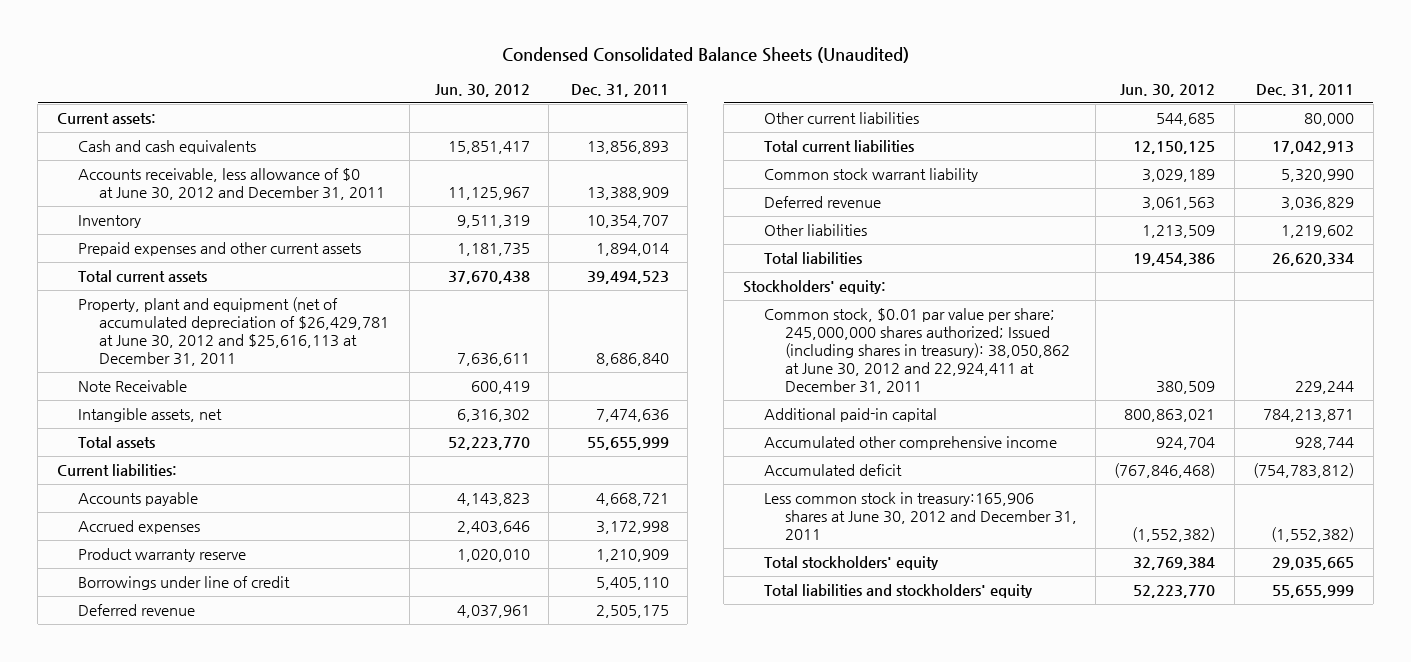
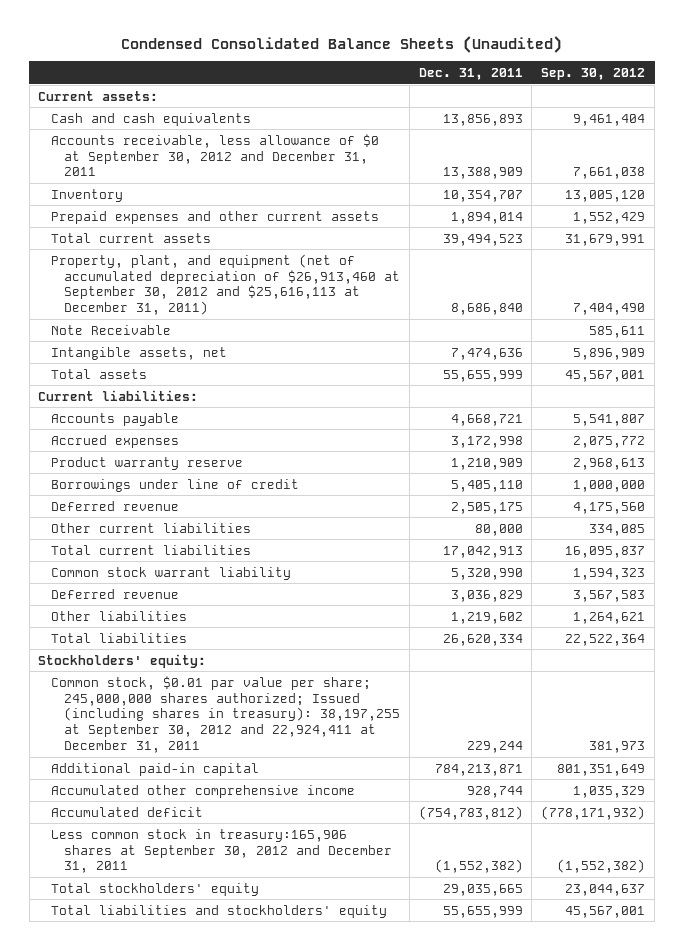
[434,84,530,98] Jun. 30, 2012 -> none
none -> [541,67,646,80] Sep. 30, 2012
[77,168,385,201] Accounts receivable, less allowance of $0 at June 30, 2012 and December 31, 2011 -> [51,133,380,177] Accounts receivable, less allowance of $0 at September 30, 2012 and December 31, 2011
[77,297,389,367] Property, plant and equipment (net of accumulated depreciation of $26,429,781 at June 30, 2012 and $25,616,113 at December 31, 2011 -> [51,253,400,316] Property, plant, and equipment (net of accumulated depreciation of $26,913,460 at September 30, 2012 and $25,616,113 at December 31, 2011)
[763,308,1070,395] Common stock, $0.01 par value per share; 245,000,000 shares authorized; Issued (including shares in treasury): 38,050,862 at June 30, 2012 and 22,924,411 at December 31, 2011 -> [51,675,400,754] Common stock, $0.01 par value per share; 245,000,000 shares authorized; Issued (including shares in treasury): 38,197,255 at September 30, 2012 and 22,924,411 at December 31, 2011
[763,492,1077,541] Less common stock in treasury:165,906 shares at June 30, 2012 and December 31, 2011 -> [51,828,392,874] Less common stock in treasury:165,906 shares at September 30, 2012 and December 31, 2011

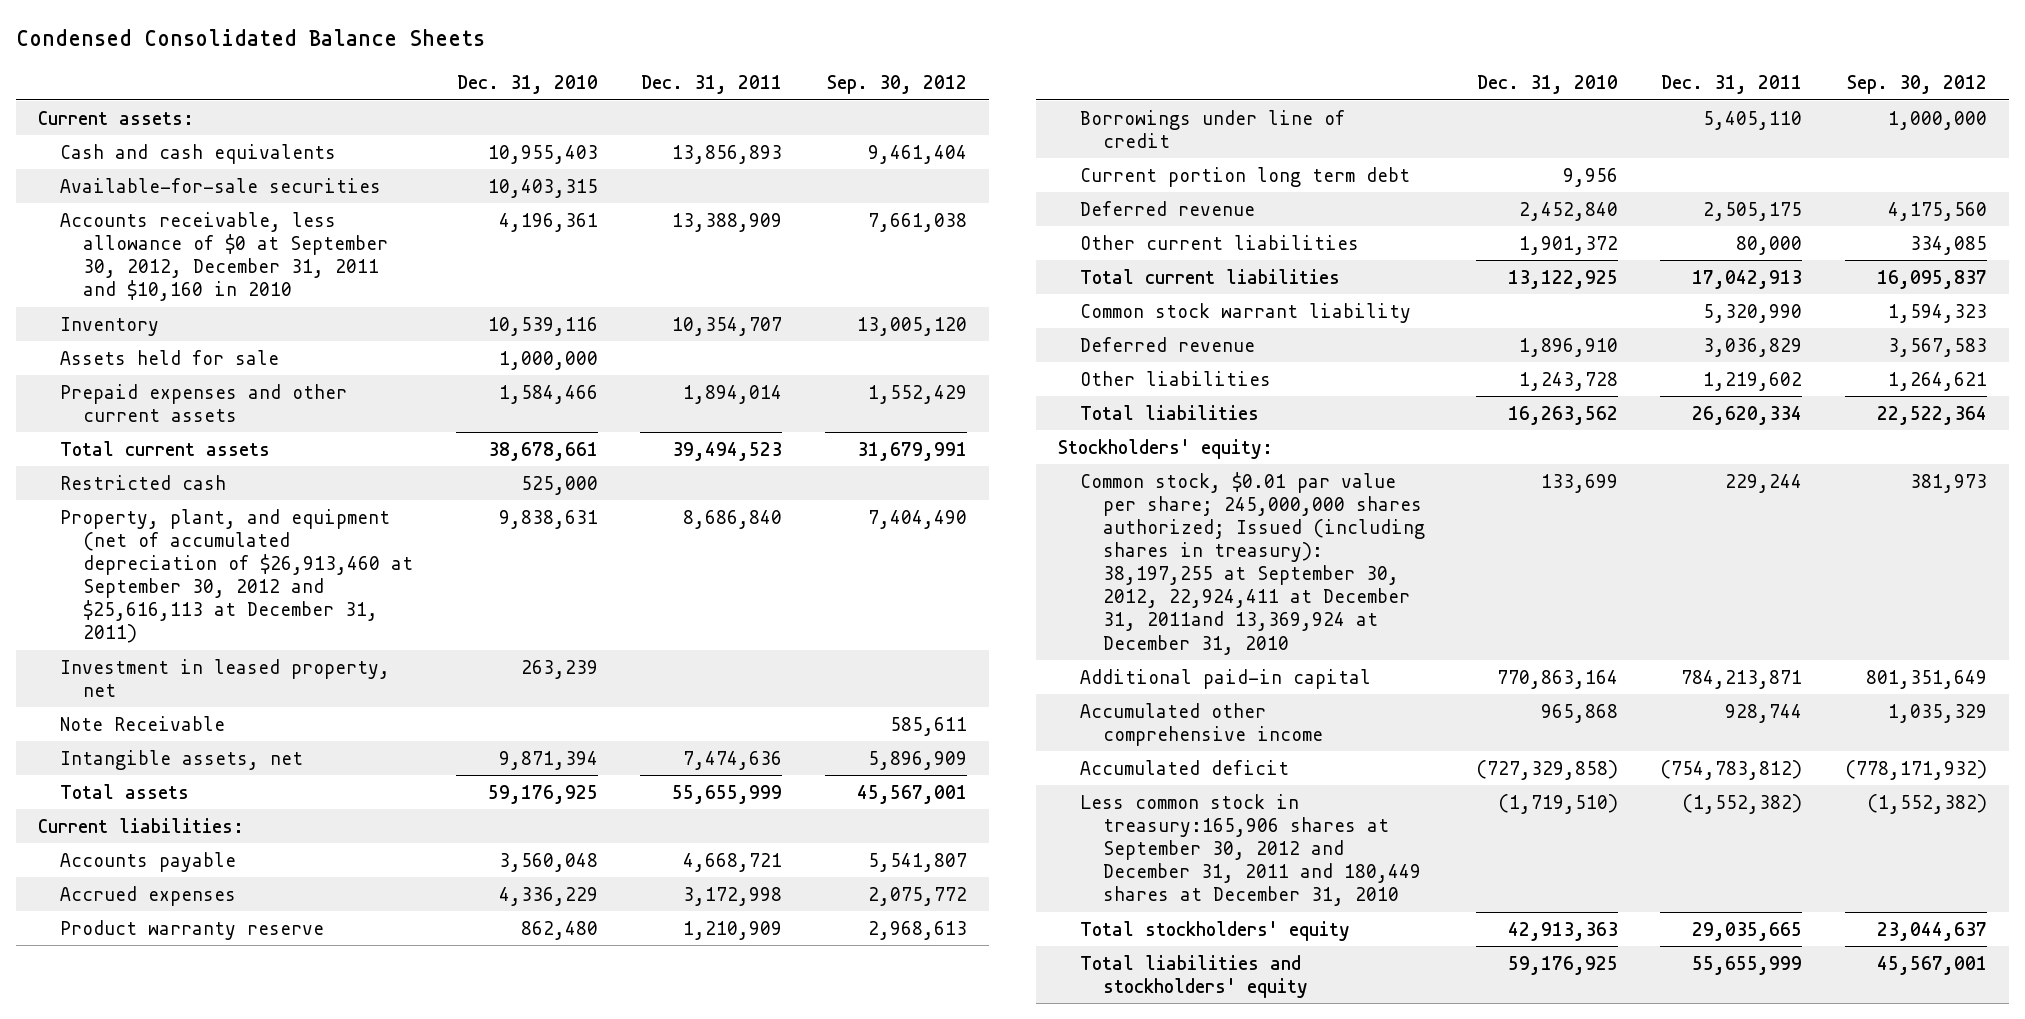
[120,35,562,53] Condensed Consolidated Balance Sheets (Unaudited) -> [16,29,486,47] Condensed Consolidated Balance Sheets
none -> [456,75,598,95] Dec. 31, 2010
none -> [60,177,382,193] Available-for-sale securities
[51,133,380,177] Accounts receivable, less allowance of $0 at September 30, 2012 and December 31, 2011 -> [60,211,388,302] Accounts receivable, less allowance of $0 at September 30, 2012, December 31, 2011 and $10,160 in 2010
none -> [60,349,280,365] Assets held for sale
none -> [60,474,227,490] Restricted cash
none -> [60,658,391,697] Investment in leased property, net
none -> [1080,166,1411,187] Current portion long term debt
[51,675,400,754] Common stock, $0.01 par value per share; 245,000,000 shares authorized; Issued (including shares in treasury): 38,197,255 at September 30, 2012 and 22,924,411 at December 31, 2011 -> [1080,471,1425,655] Common stock, $0.01 par value per share; 245,000,000 shares authorized; Issued (including shares in treasury): 38,197,255 at September 30, 2012, 22,924,411 at December 31, 2011and 13,369,924 at December 31, 2010
[51,828,392,874] Less common stock in treasury:165,906 shares at September 30, 2012 and December 31, 2011 -> [1080,793,1421,907] Less common stock in treasury:165,906 shares at September 30, 2012 and December 31, 2011 and 180,449 shares at December 31, 2010

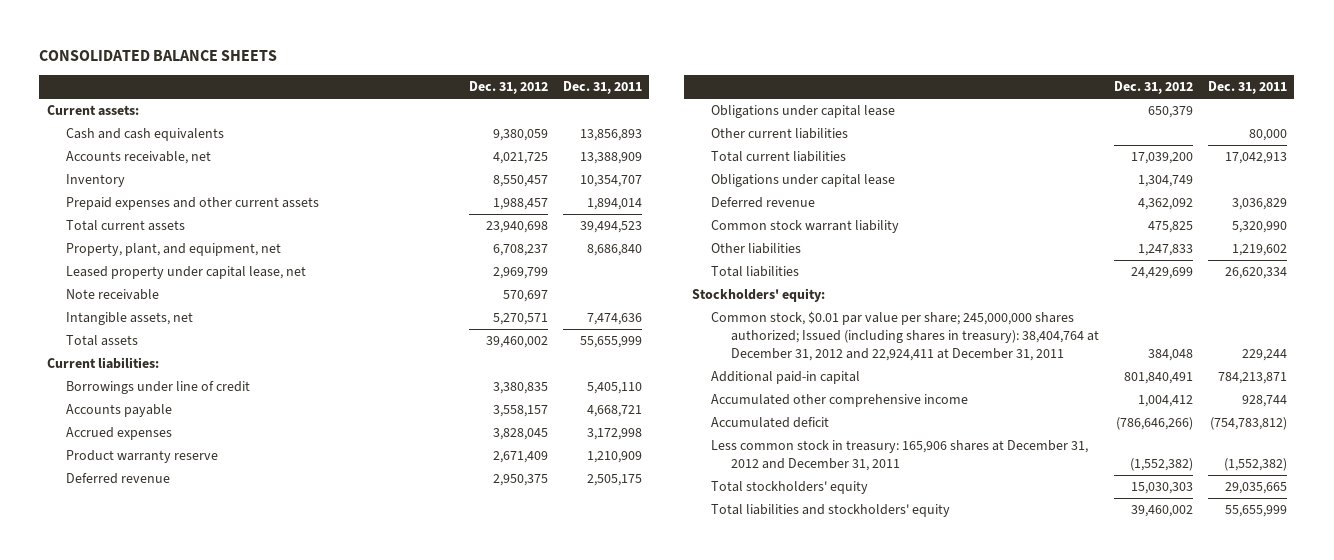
[16,29,486,47] Condensed Consolidated Balance Sheets -> [39,50,278,62] CONSOLIDATED BALANCE SHEETS
[456,75,598,95] Dec. 31, 2010 -> none
[827,75,968,95] Sep. 30, 2012 -> none
none -> [468,81,548,95] Dec. 31, 2012
[60,177,382,193] Available-for-sale securities -> none
[60,211,388,302] Accounts receivable, less allowance of $0 at September 30, 2012, December 31, 2011 and $10,160 in 2010 -> [66,151,212,165] Accounts receivable, net
[60,349,280,365] Assets held for sale -> none
[60,474,227,490] Restricted cash -> none
[60,658,391,697] Investment in leased property, net -> none
[60,508,413,644] Property, plant, and equipment (net of accumulated depreciation of $26,913,460 at September 30, 2012 and $25,616,113 at December 31, 2011) -> [66,243,282,257] Property, plant, and equipment, net
none -> [66,266,307,280] Leased property under capital lease, net
[60,715,226,731] Note Receivable -> [66,289,160,301] Note receivable
[1080,109,1346,148] Borrowings under line of credit -> [66,381,251,395] Borrowings under line of credit
[1080,166,1411,187] Current portion long term debt -> none
none -> [711,105,896,119] Obligations under capital lease
none -> [711,174,896,188] Obligations under capital lease
[1080,302,1412,323] Common stock warrant liability -> [711,220,900,234] Common stock warrant liability
[1080,471,1425,655] Common stock, $0.01 par value per share; 245,000,000 shares authorized; Issued (including shares in treasury): 38,197,255 at September 30, 2012, 22,924,411 at December 31, 2011and 13,369,924 at December 31, 2010 -> [711,311,1099,362] Common stock, $0.01 par value per share; 245,000,000 shares authorized; Issued (including shares in treasury): 38,404,764 at December 31, 2012 and 22,924,411 at December 31, 2011
[1080,793,1421,907] Less common stock in treasury:165,906 shares at September 30, 2012 and December 31, 2011 and 180,449 shares at December 31, 2010 -> [711,440,1089,472] Less common stock in treasury: 165,906 shares at December 31, 2012 and December 31, 2011

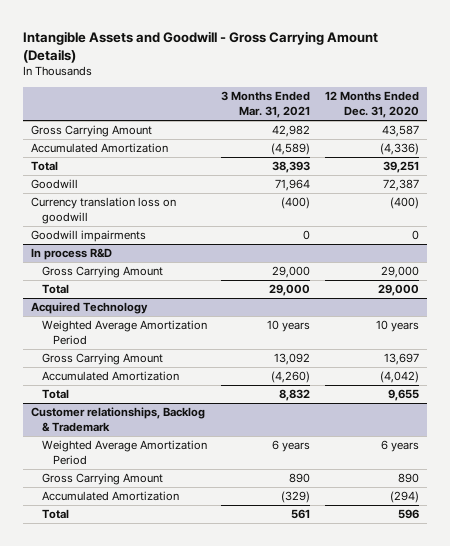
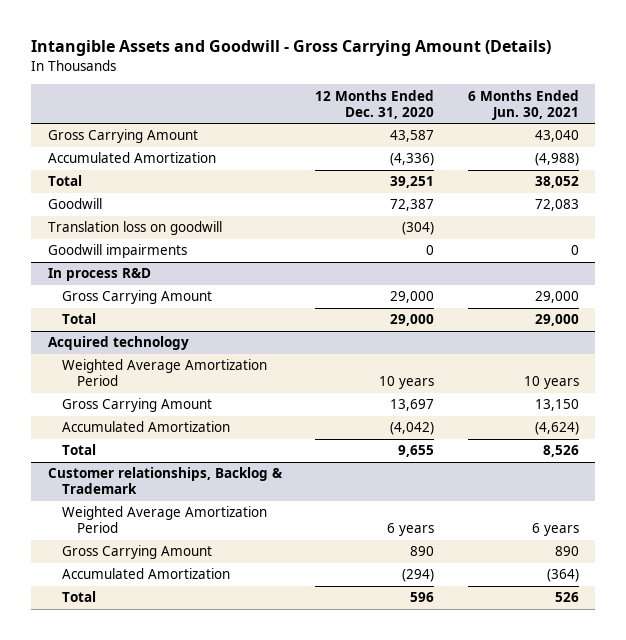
[221,91,311,119] 3 Months Ended Mar. 31, 2021 -> none
none -> [467,89,579,120] 6 Months Ended Jun. 30, 2021
[30,197,176,225] Currency translation loss on goodwill -> [47,221,222,236] Translation loss on goodwill
[390,197,420,210] (400) -> [402,222,435,236] (304)
[30,302,148,315] Acquired Technology -> [47,336,189,351] Acquired technology

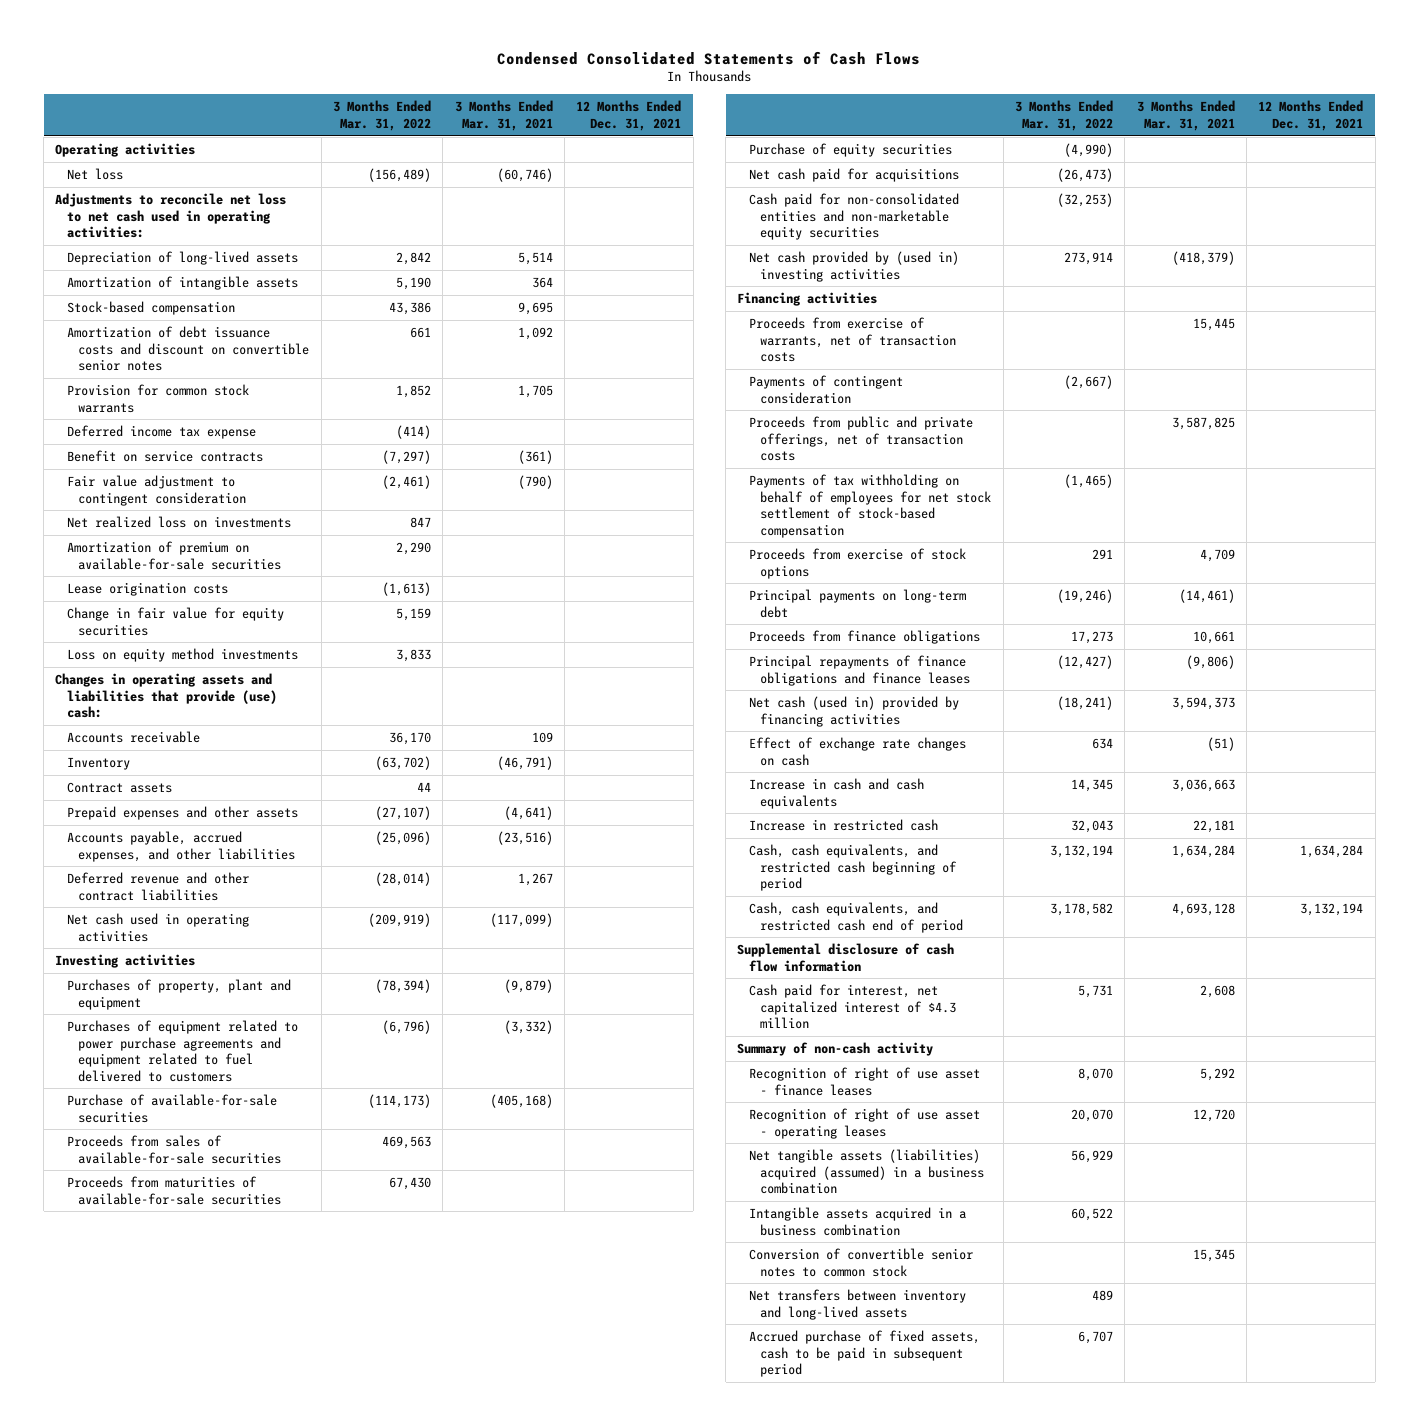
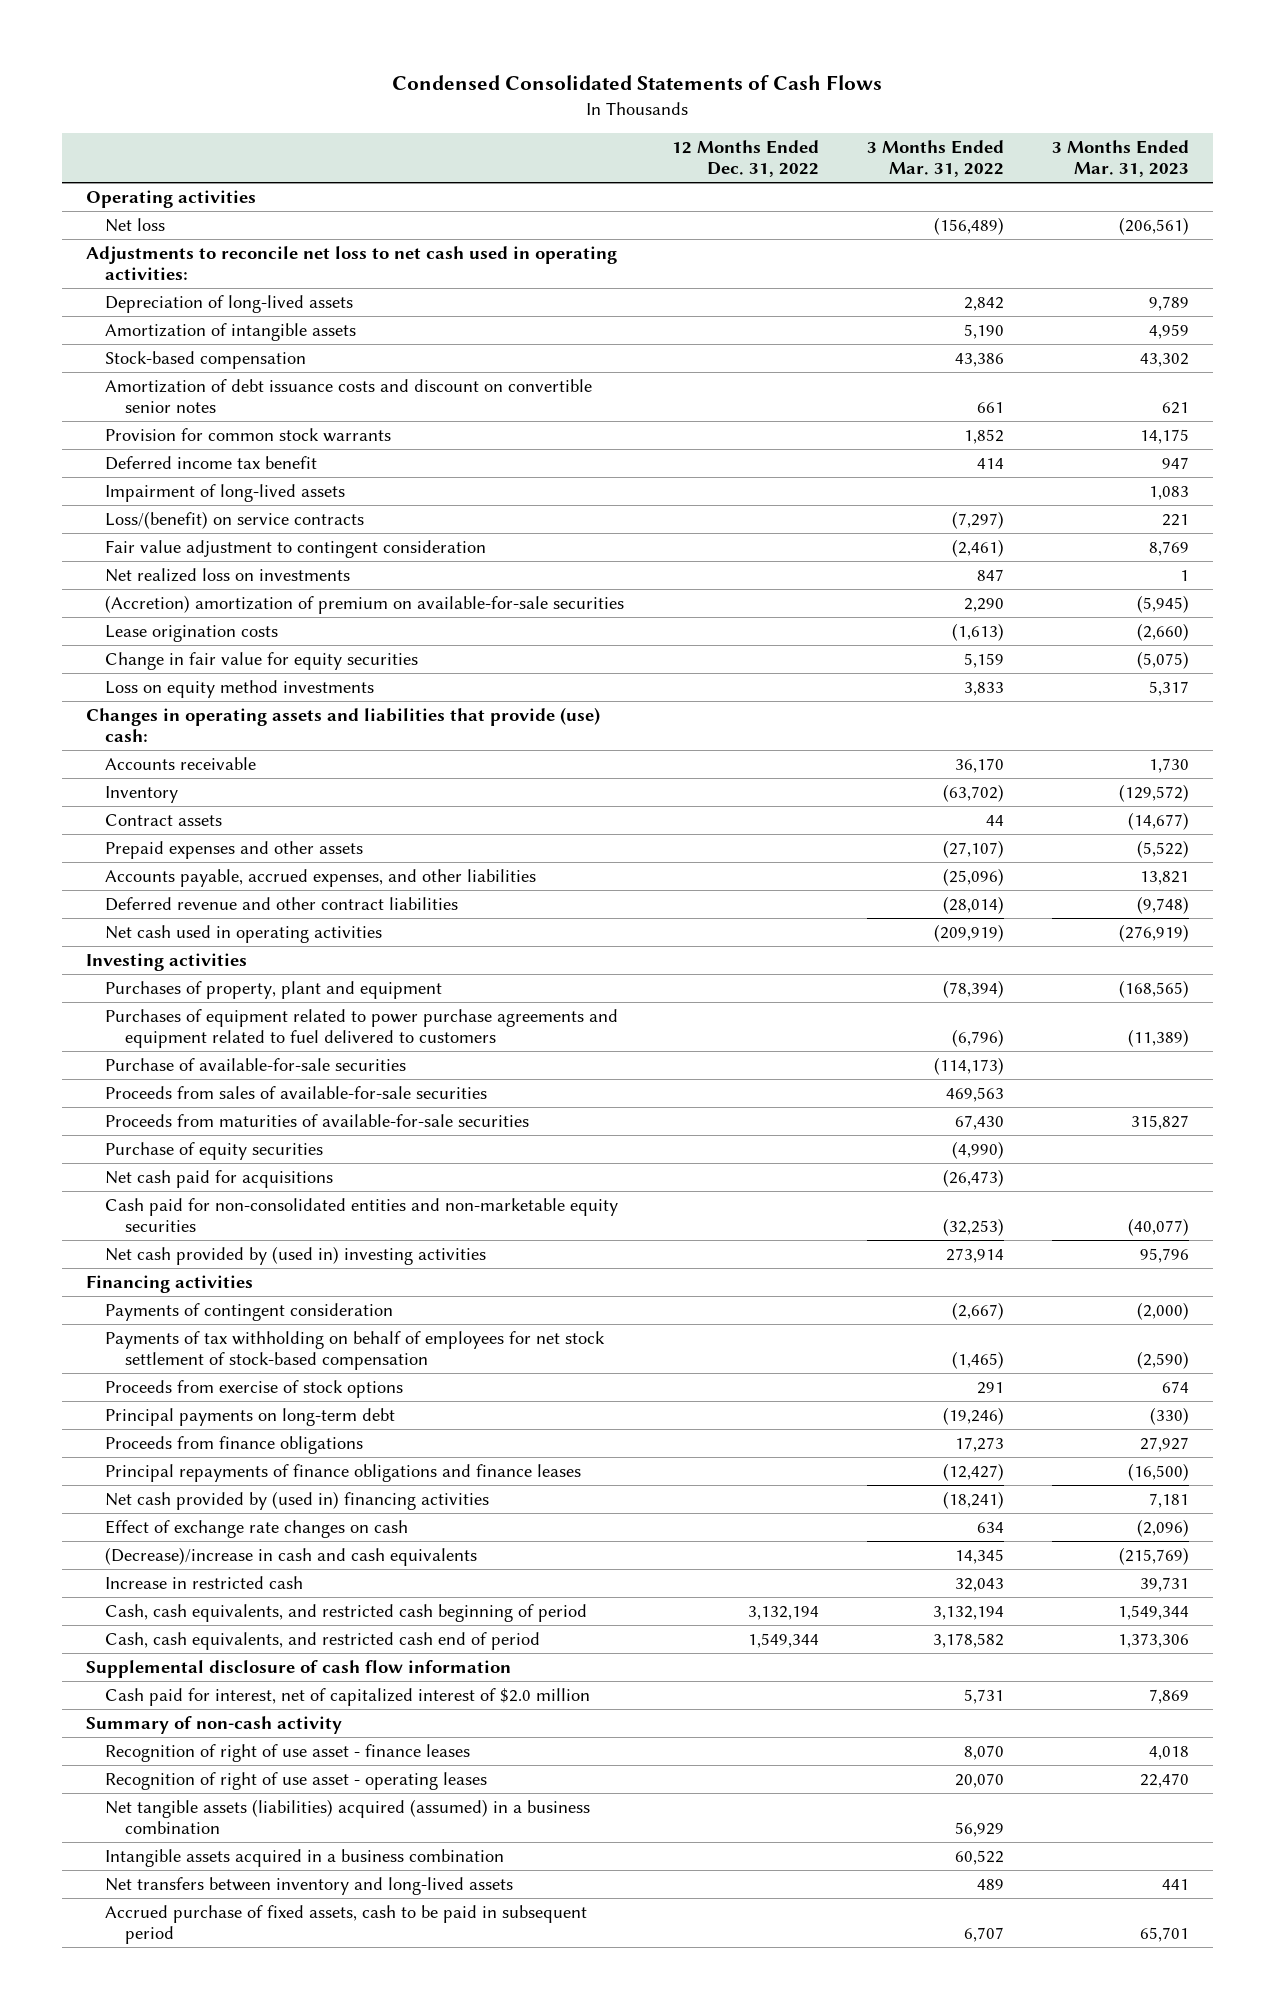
[454,100,553,131] 3 Months Ended Mar. 31, 2021 -> none
[576,100,682,131] 12 Months Ended Dec. 31, 2021 -> none
none -> [671,140,819,178] 12 Months Ended Dec. 31, 2022
none -> [1051,140,1189,178] 3 Months Ended Mar. 31, 2023
[66,425,256,440] Deferred income tax expense -> [105,455,318,470] Deferred income tax benefit
[395,425,431,440] (414) -> [976,457,1004,469] 414
none -> [105,483,346,502] Impairment of long-lived assets
[66,450,263,463] Benefit on service contracts -> [105,510,365,529] Loss/(benefit) on service contracts
[66,541,282,570] Amortization of premium on available-for-sale securities -> [105,594,625,614] (Accretion) amortization of premium on available-for-sale securities
[748,317,957,363] Proceeds from exercise of warrants, net of transaction costs -> none
[748,416,973,462] Proceeds from public and private offerings, net of transaction costs -> none
[748,696,959,727] Net cash (used in) provided by financing activities -> [105,1490,490,1510] Net cash provided by (used in) financing activities
[748,778,924,809] Increase in cash and cash equivalents -> [105,1546,478,1566] (Decrease)/increase in cash and cash equivalents
[748,984,957,1030] Cash paid for interest, net capitalized interest of $4.3 million -> [105,1687,591,1706] Cash paid for interest, net of capitalized interest of $2.0 million
[748,1248,973,1277] Conversion of convertible senior notes to common stock -> none

